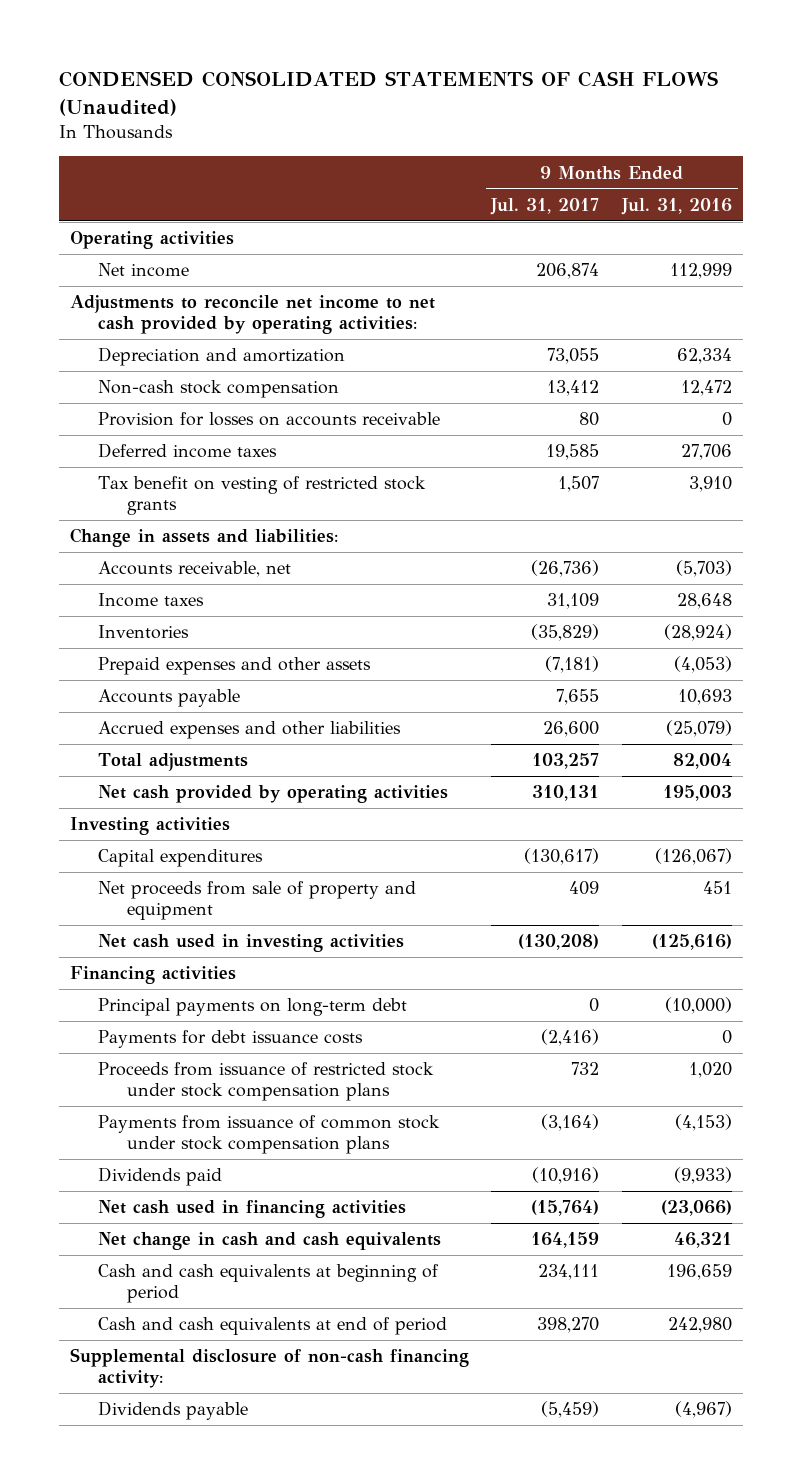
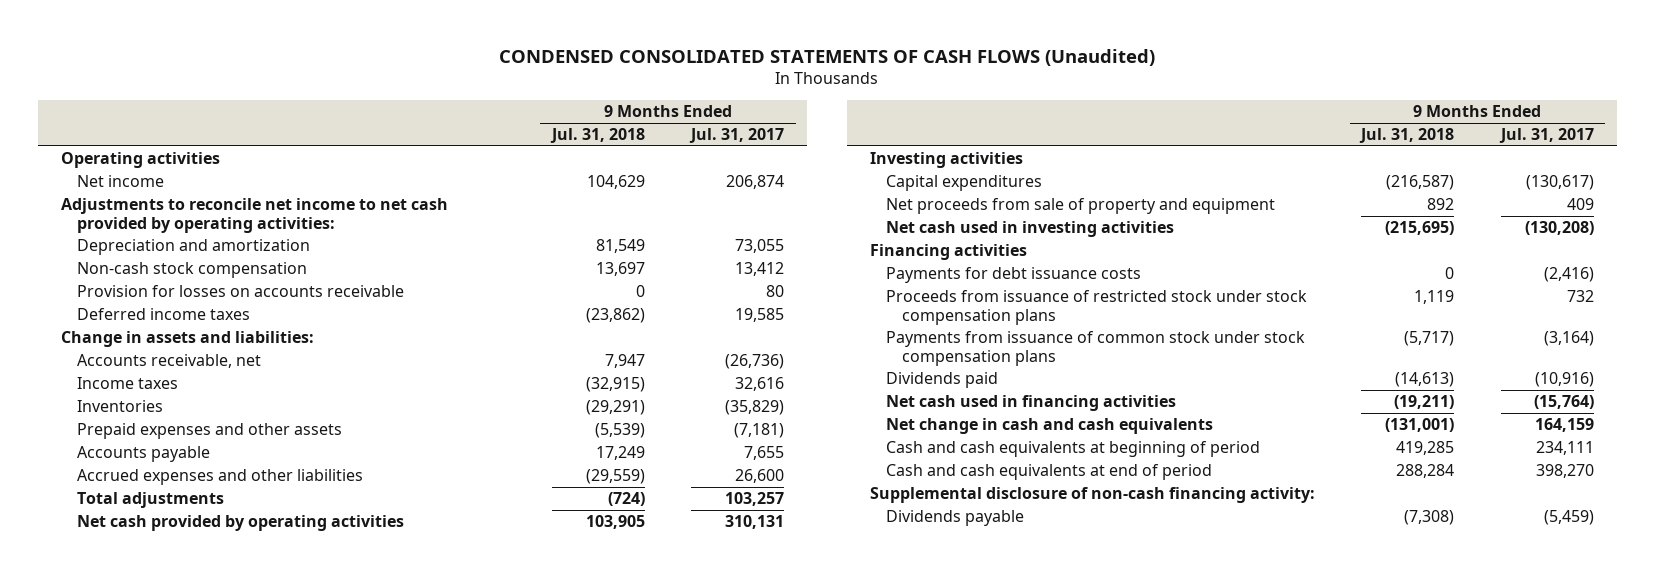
[621,197,733,215] Jul. 31, 2016 -> none
none -> [549,128,645,144] Jul. 31, 2018
[98,476,427,516] Tax benefit on vesting of restricted stock grants -> none
[547,593,600,610] 31,109 -> [735,377,785,392] 32,616
[98,998,408,1017] Principal payments on long-term debt -> none

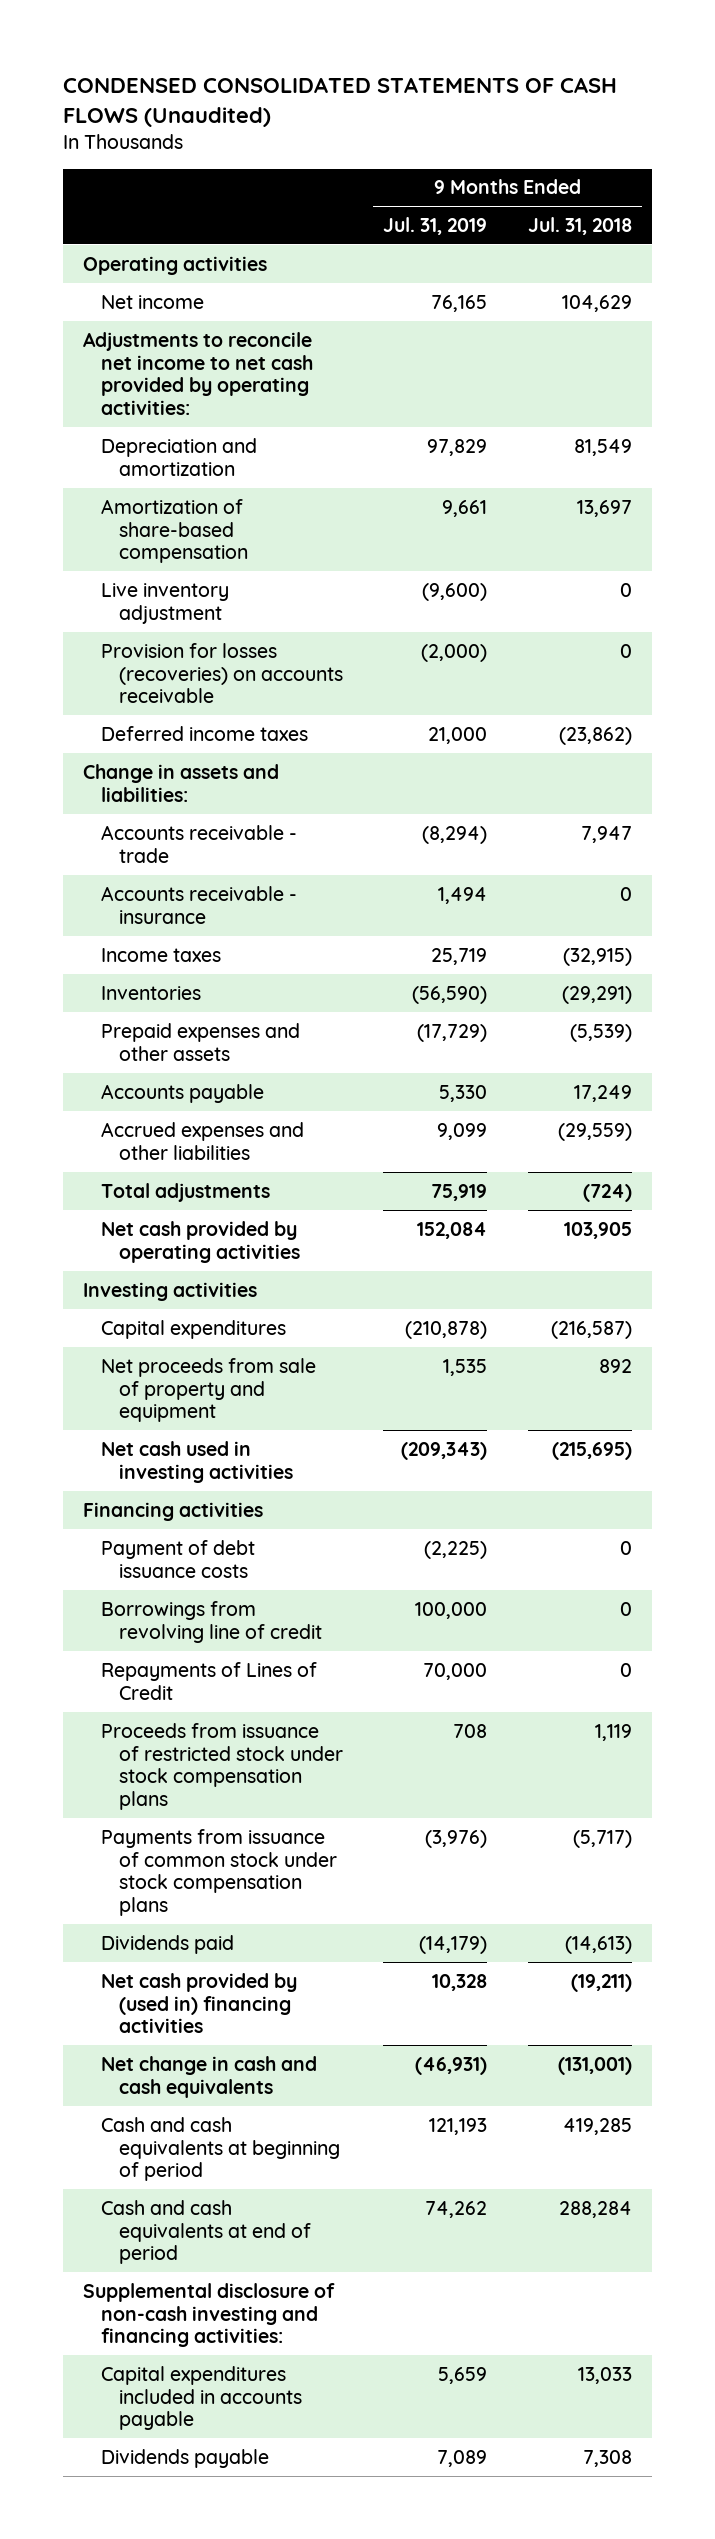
[689,128,785,144] Jul. 31, 2017 -> none
none -> [383,216,488,235] Jul. 31, 2019
[76,262,307,279] Non-cash stock compensation -> [101,498,248,564] Amortization of share-based compensation
none -> [101,582,230,624] Live inventory adjustment
[76,285,404,298] Provision for losses on accounts receivable -> [101,642,343,704] Provision for losses (recoveries) on accounts receivable
[76,354,261,369] Accounts receivable, net -> [101,824,298,863] Accounts receivable - trade
none -> [101,885,298,924] Accounts receivable - insurance
[886,267,1142,284] Payments for debt issuance costs -> [101,1539,256,1578] Payment of debt issuance costs
none -> [101,1600,322,1643] Borrowings from revolving line of credit
none -> [101,1661,318,1700] Repayments of Lines of Credit
[886,395,1177,412] Net cash used in financing activities -> [101,1972,298,2034] Net cash provided by (used in) financing activities
[870,487,1316,504] Supplemental disclosure of non-cash financing activity: -> [83,2282,336,2348] Supplemental disclosure of non-cash investing and financing activities:
none -> [101,2365,302,2431] Capital expenditures included in accounts payable
[1404,510,1455,526] (7,308) -> [583,2449,633,2467] 7,308

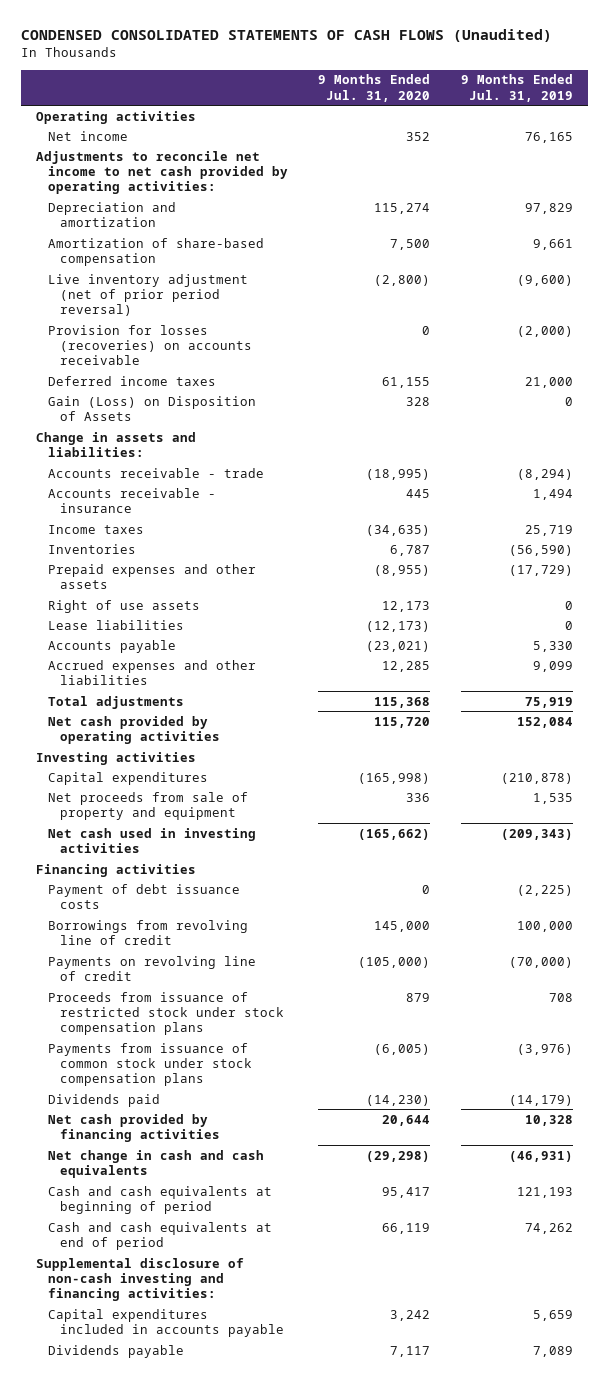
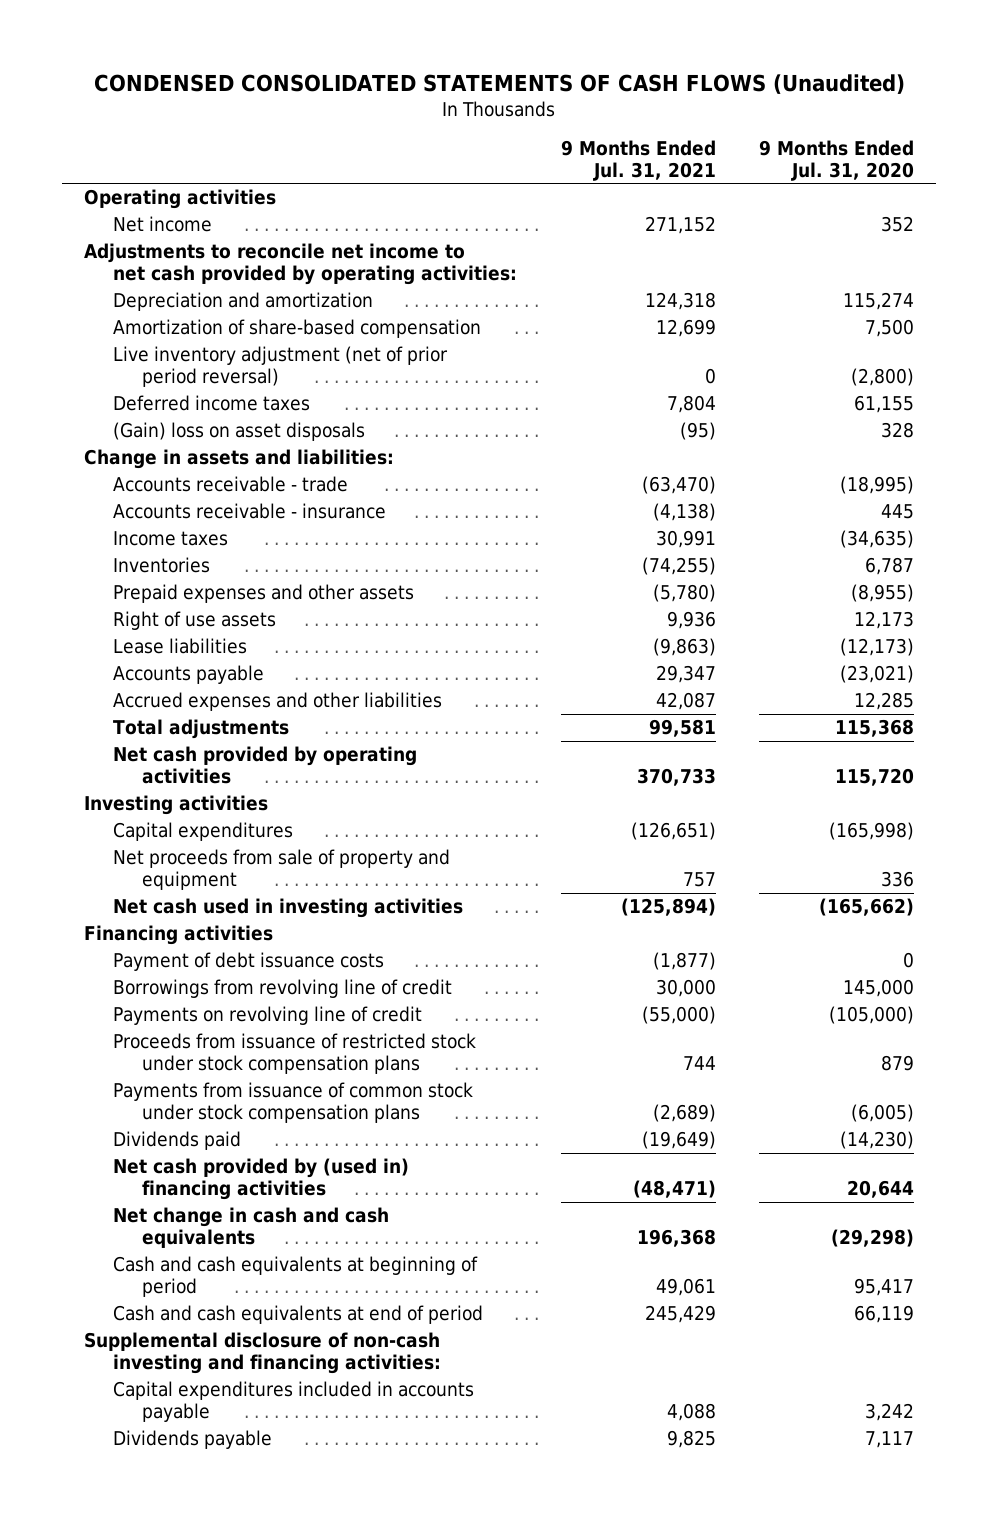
[460,74,573,102] 9 Months Ended Jul. 31, 2019 -> none
none -> [560,139,716,181] 9 Months Ended Jul. 31, 2021
[48,324,253,366] Provision for losses (recoveries) on accounts receivable -> none
[48,395,257,421] Gain (Loss) on Disposition of Assets -> [112,422,365,442] (Gain) loss on asset disposals
[48,1113,221,1142] Net cash provided by financing activities -> [112,1158,409,1201] Net cash provided by (used in) financing activities

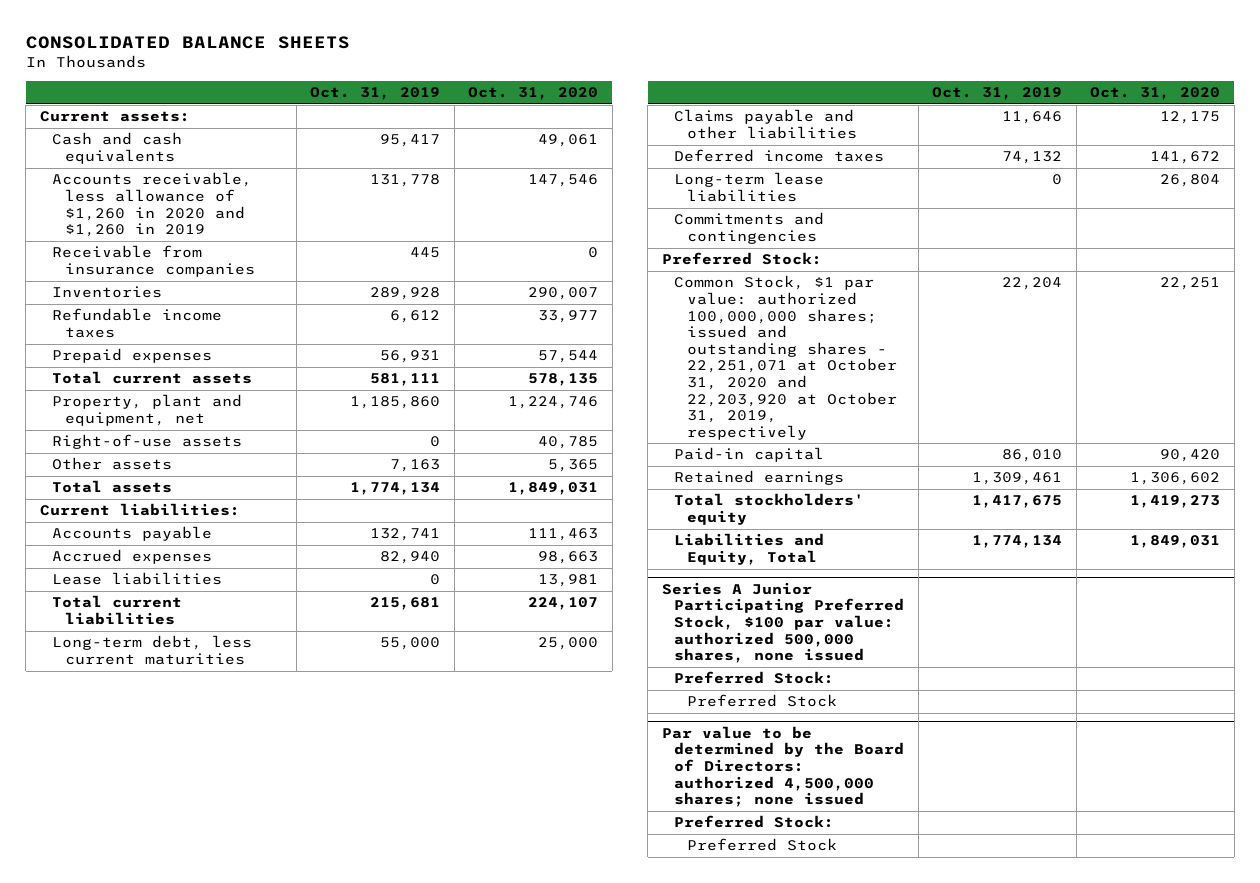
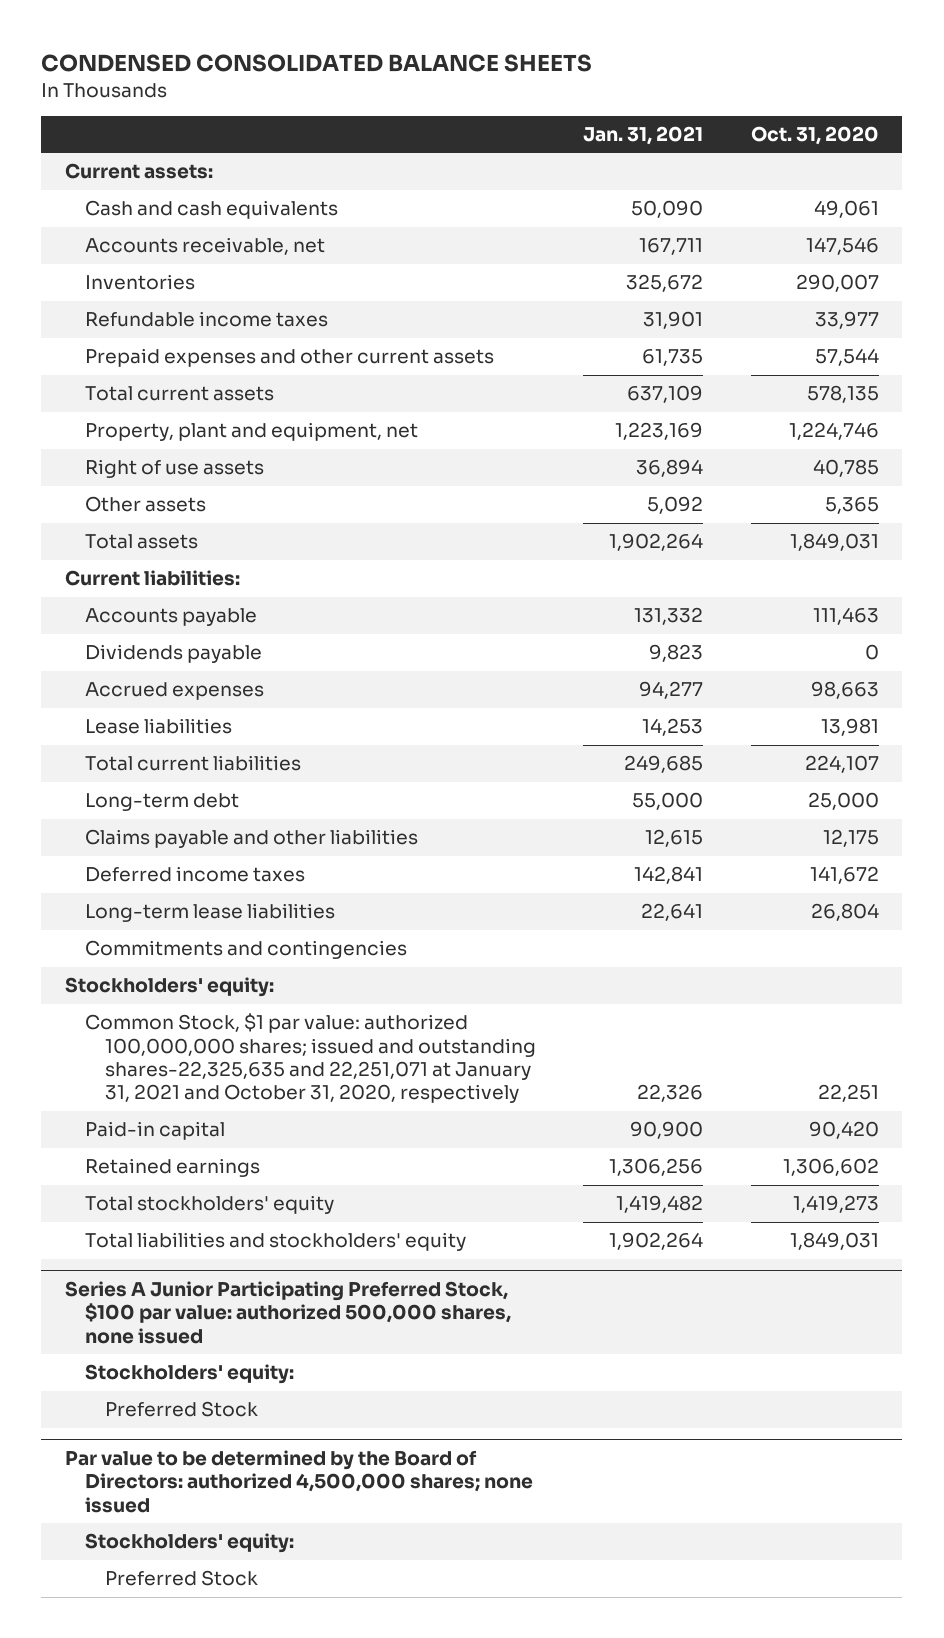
[25,35,350,49] CONSOLIDATED BALANCE SHEETS -> [41,53,593,72] CONDENSED CONSOLIDATED BALANCE SHEETS
[310,87,441,101] Oct. 31, 2019 -> none
none -> [583,125,704,145] Jan. 31, 2021
[52,245,256,278] Receivable from insurance companies -> none
[52,172,253,238] Accounts receivable, less allowance of $1,260 in 2020 and $1,260 in 2019 -> [84,237,325,256] Accounts receivable, net
[52,348,213,364] Prepaid expenses -> [84,348,494,368] Prepaid expenses and other current assets
[52,434,243,450] Right-of-use assets -> [84,459,264,479] Right of use assets
none -> [84,644,262,664] Dividends payable
[52,635,253,666] Long-term debt, less current maturities -> [84,793,239,812] Long-term debt
[661,252,822,266] Preferred Stock: -> none
none -> [65,977,275,998] Stockholders' equity:
[674,275,898,440] Common Stock, $1 par value: authorized 100,000,000 shares; issued and outstanding shares - 22,251,071 at October 31, 2020 and 22,203,920 at October 31, 2019, respectively -> [84,1013,536,1104] Common Stock, $1 par value: authorized 100,000,000 shares; issued and outstanding shares-22,325,635 and 22,251,071 at January 31, 2021 and October 31, 2020, respectively
[674,533,825,566] Liabilities and Equity, Total -> [84,1232,466,1252] Total liabilities and stockholders' equity
[674,671,835,685] Preferred Stock: -> none
none -> [84,1364,294,1385] Stockholders' equity:
[674,815,835,829] Preferred Stock: -> none
none -> [84,1533,294,1554] Stockholders' equity:

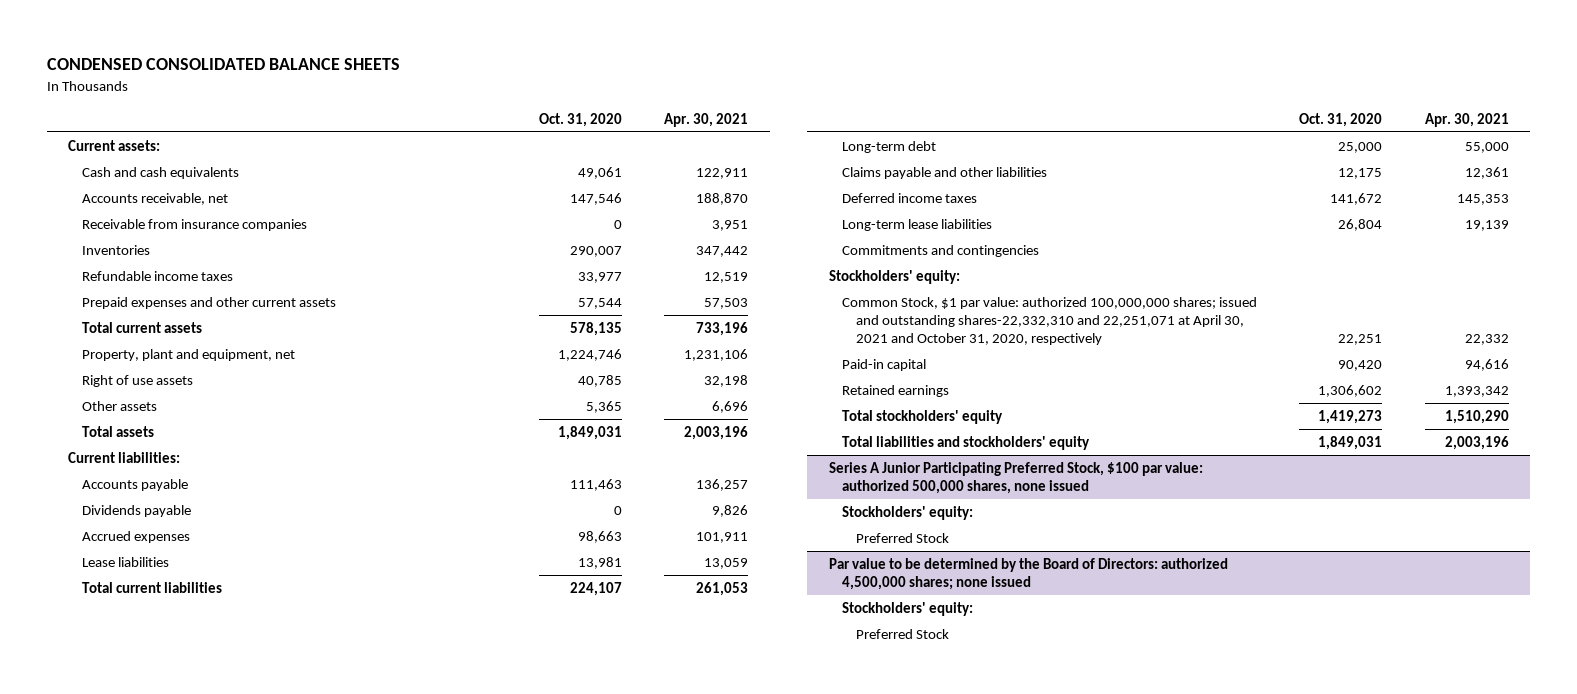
[583,125,704,145] Jan. 31, 2021 -> none
none -> [664,112,749,127] Apr. 30, 2021
none -> [81,218,307,231] Receivable from insurance companies
[84,1013,536,1104] Common Stock, $1 par value: authorized 100,000,000 shares; issued and outstanding shares-22,325,635 and 22,251,071 at January 31, 2021 and October 31, 2020, respectively -> [842,296,1258,345] Common Stock, $1 par value: authorized 100,000,000 shares; issued and outstanding shares-22,332,310 and 22,251,071 at April 30, 2021 and October 31, 2020, respectively

